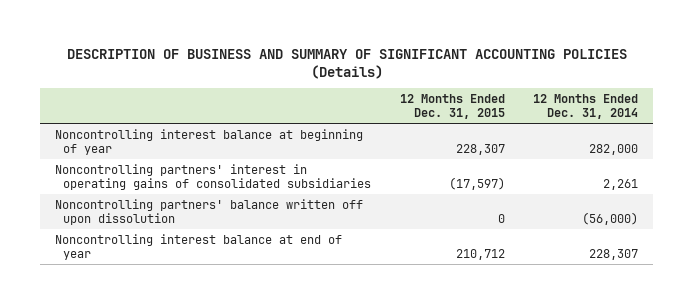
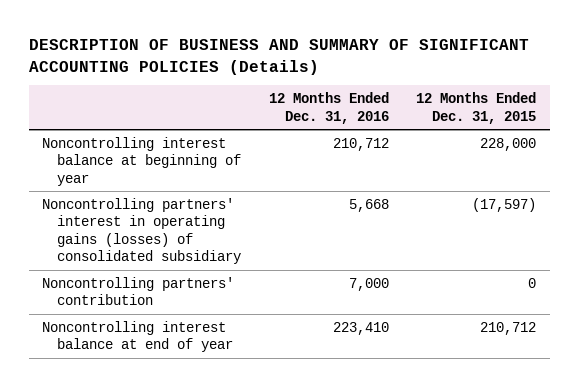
[533,93,639,119] 12 Months Ended Dec. 31, 2014 -> none
none -> [268,91,389,124] 12 Months Ended Dec. 31, 2016
[54,198,363,225] Noncontrolling partners' balance written off upon dissolution -> none
[455,143,505,155] 228,307 -> [480,137,537,151] 228,000
[54,163,372,190] Noncontrolling partners' interest in operating gains of consolidated subsidiaries -> [42,197,242,265] Noncontrolling partners' interest in operating gains (losses) of consolidated subsidiary
none -> [42,276,235,306] Noncontrolling partners' contribution

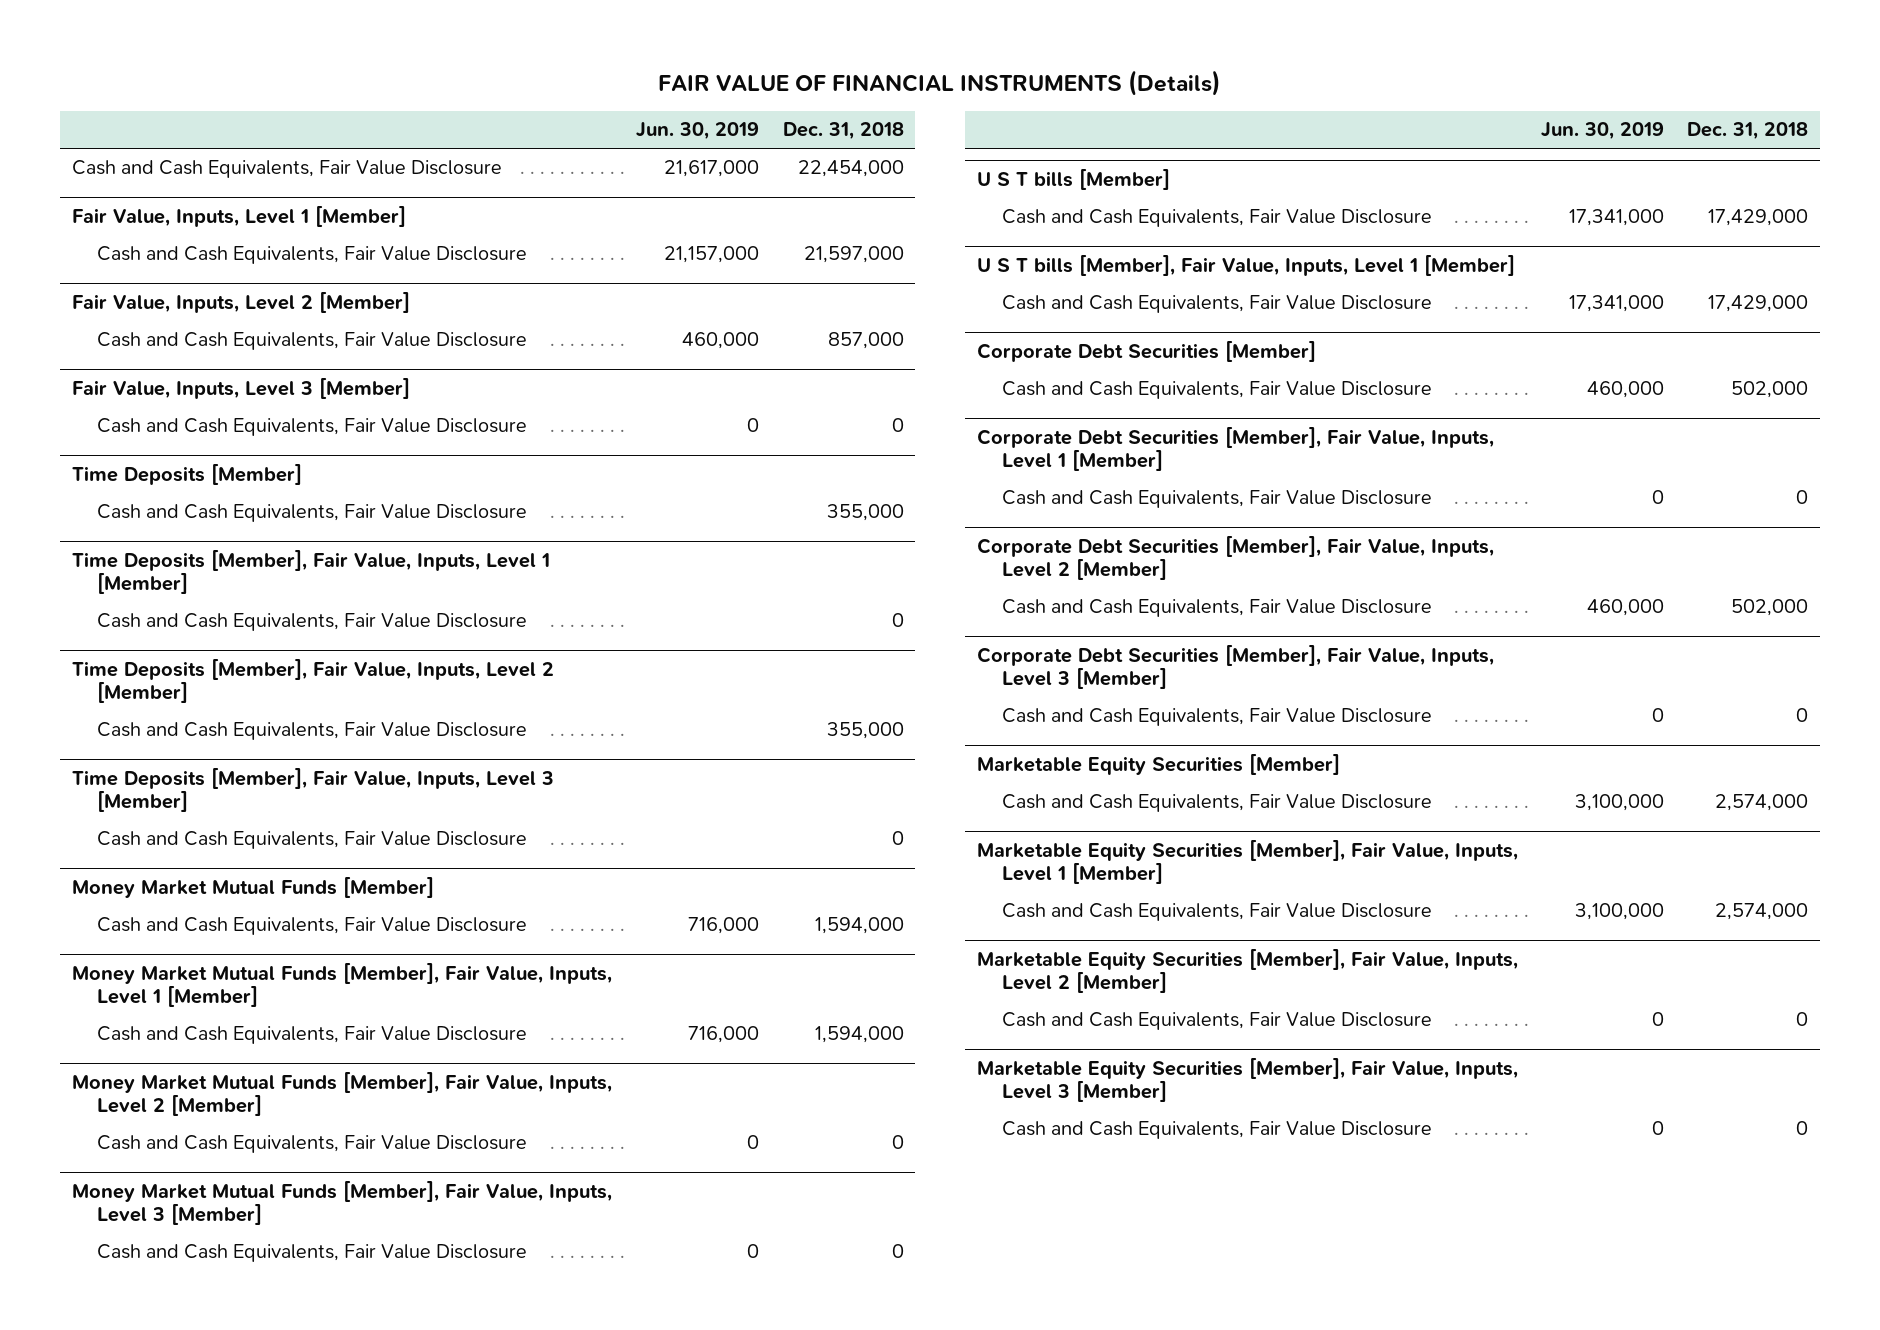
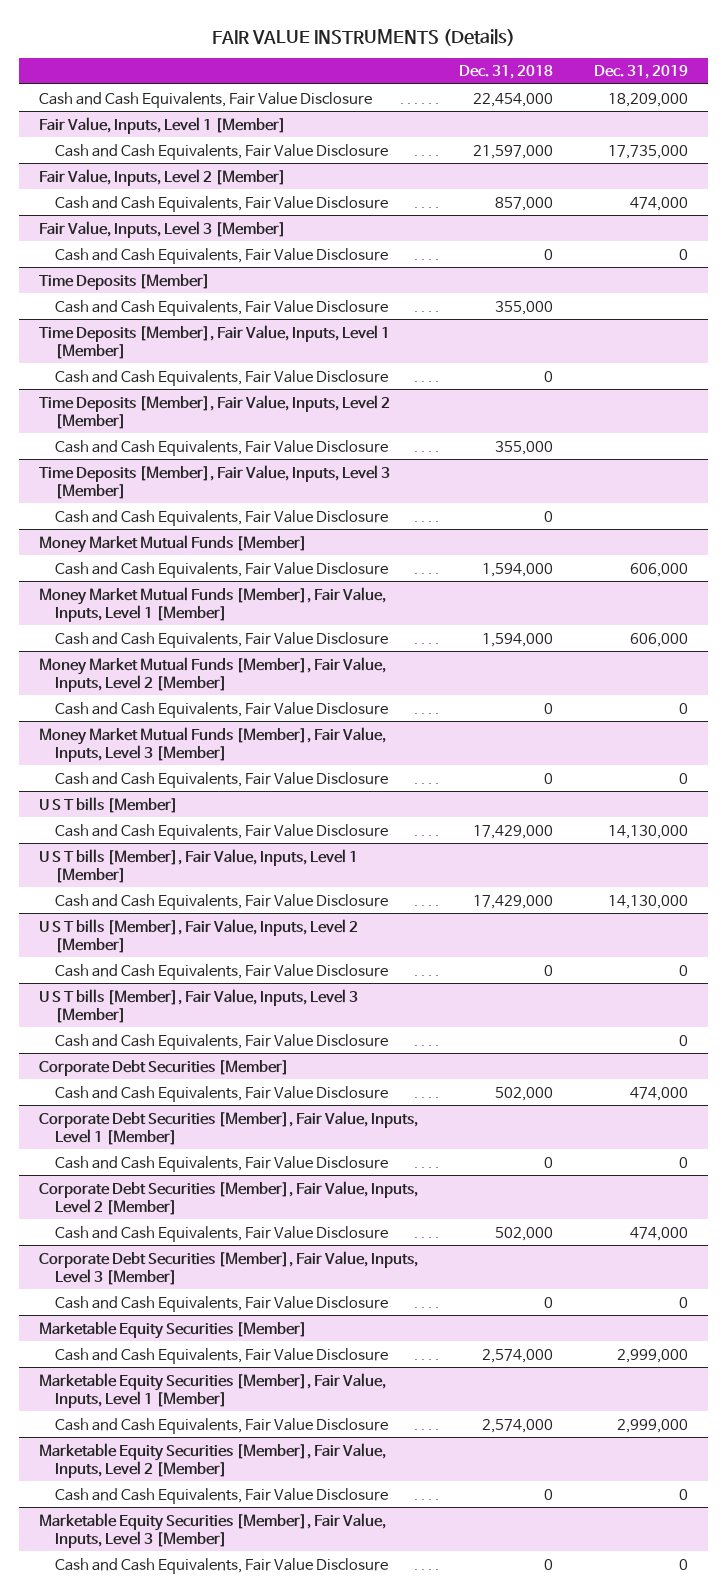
[658,70,1222,97] FAIR VALUE OF FINANCIAL INSTRUMENTS (Details) -> [212,28,516,46] FAIR VALUE INSTRUMENTS (Details)
[636,122,760,141] Jun. 30, 2019 -> none
none -> [593,65,688,80] Dec. 31, 2019
none -> [39,918,359,953] U S T bills [Member], Fair Value, Inputs, Level 2 [Member]
none -> [55,963,389,980] Cash and Cash Equivalents, Fair Value Disclosure
none -> [39,988,359,1023] U S T bills [Member], Fair Value, Inputs, Level 3 [Member]
none -> [55,1033,389,1050] Cash and Cash Equivalents, Fair Value Disclosure

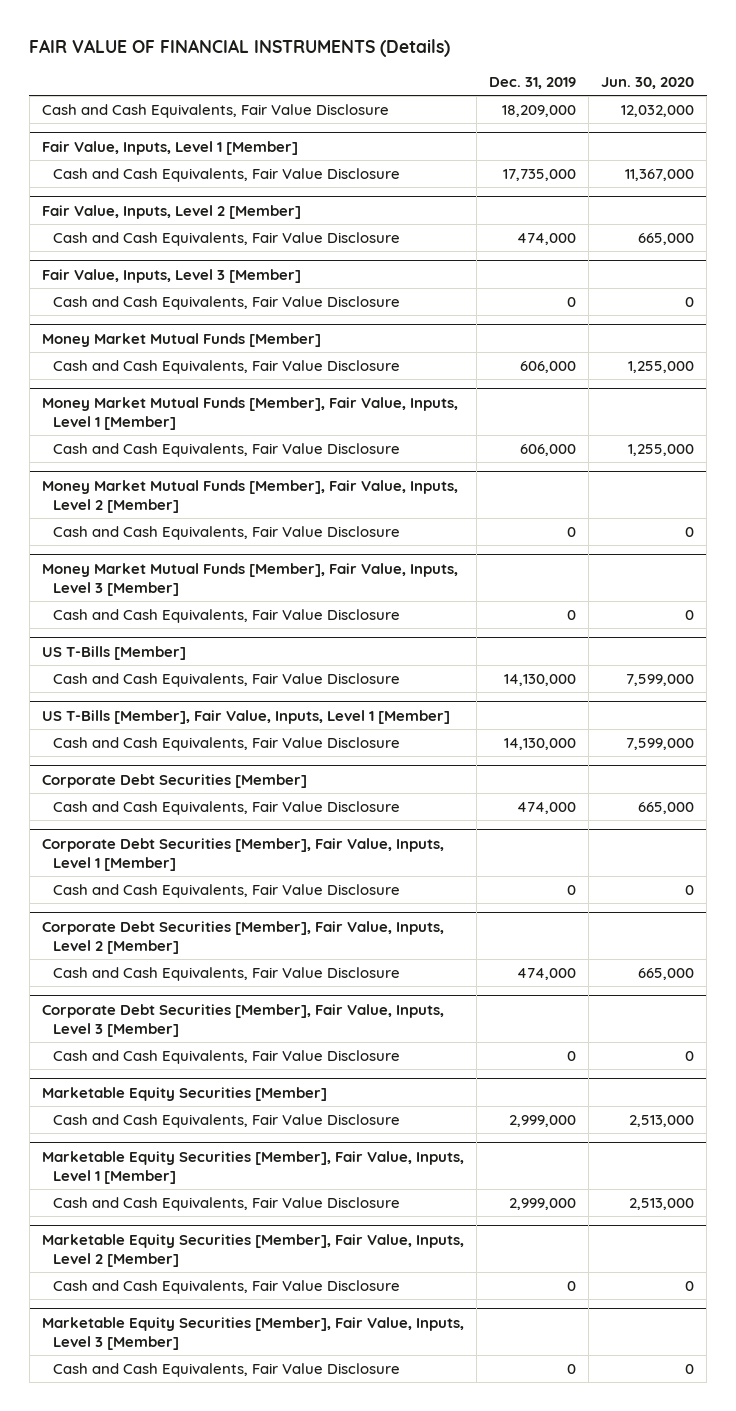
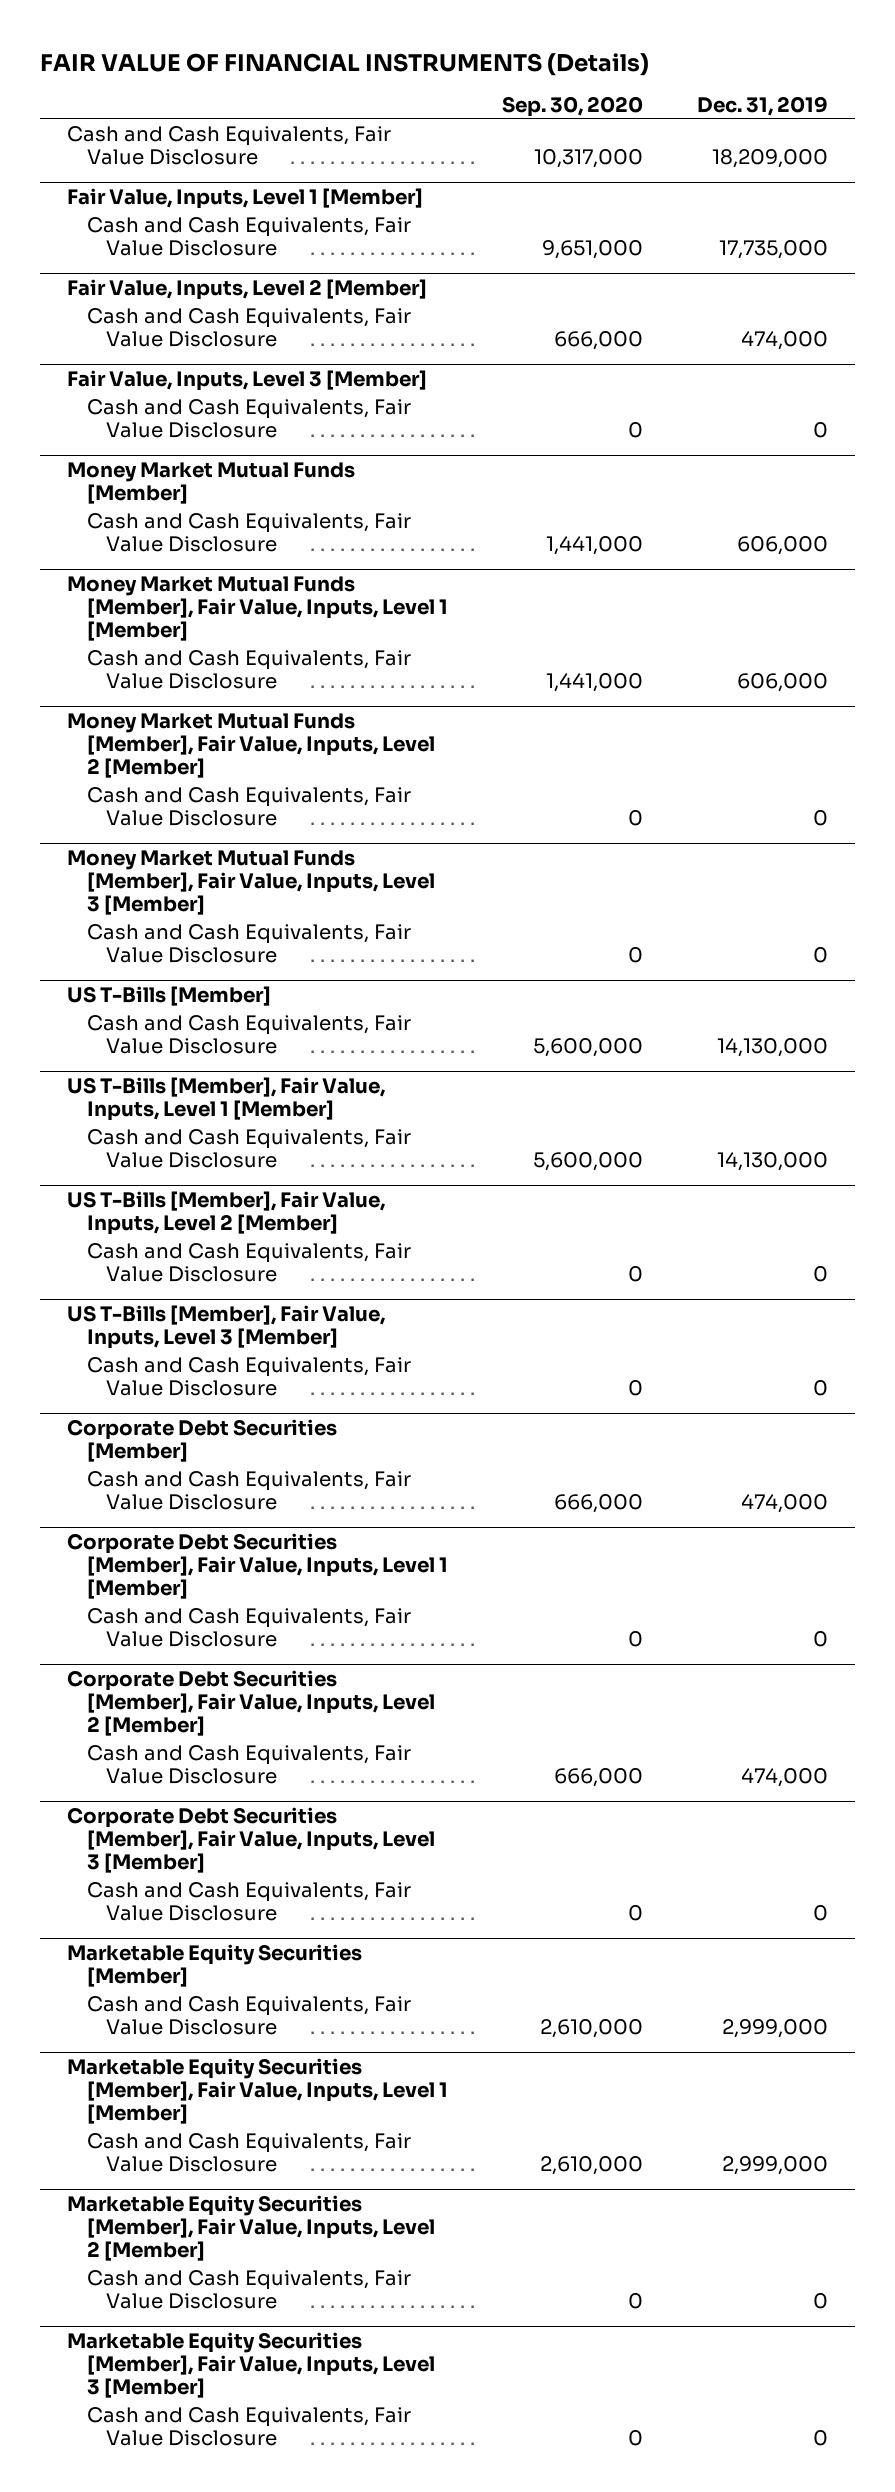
[601,76,695,89] Jun. 30, 2020 -> none
none -> [501,95,643,117] Sep. 30, 2020
none -> [66,1190,385,1235] US T-Bills [Member], Fair Value, Inputs, Level 2 [Member]
none -> [86,1243,411,1283] Cash and Cash Equivalents, Fair Value Disclosure
none -> [66,1304,385,1349] US T-Bills [Member], Fair Value, Inputs, Level 3 [Member]
none -> [86,1357,411,1397] Cash and Cash Equivalents, Fair Value Disclosure

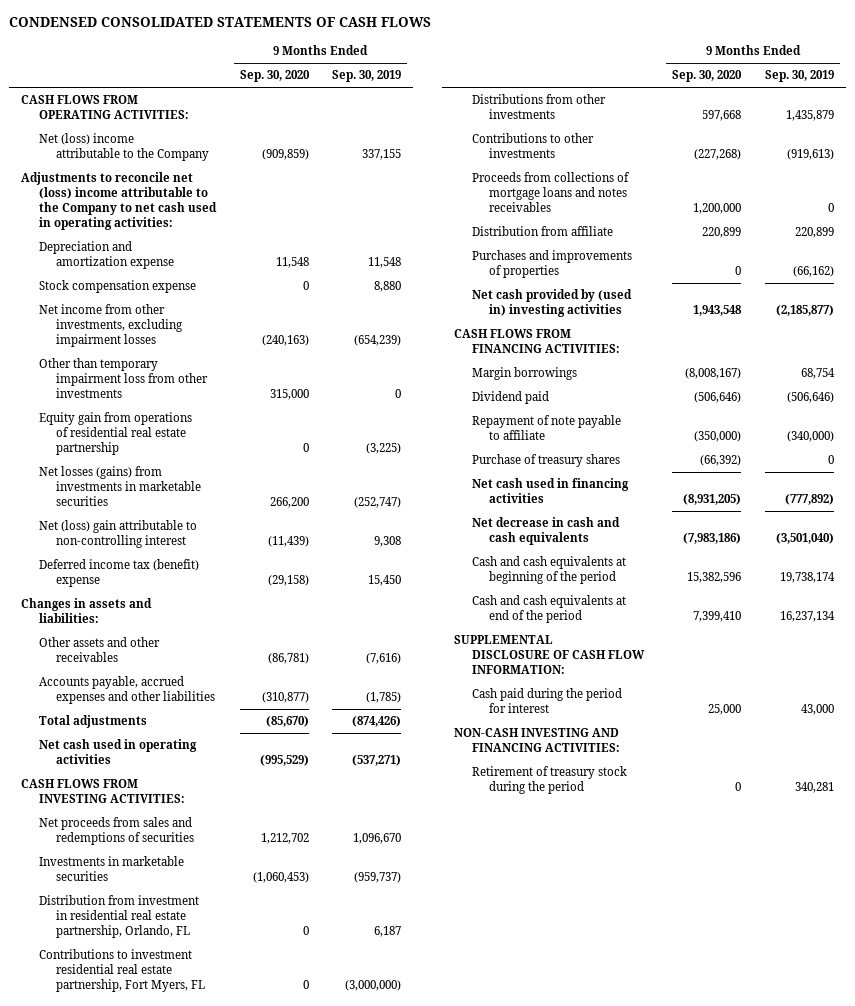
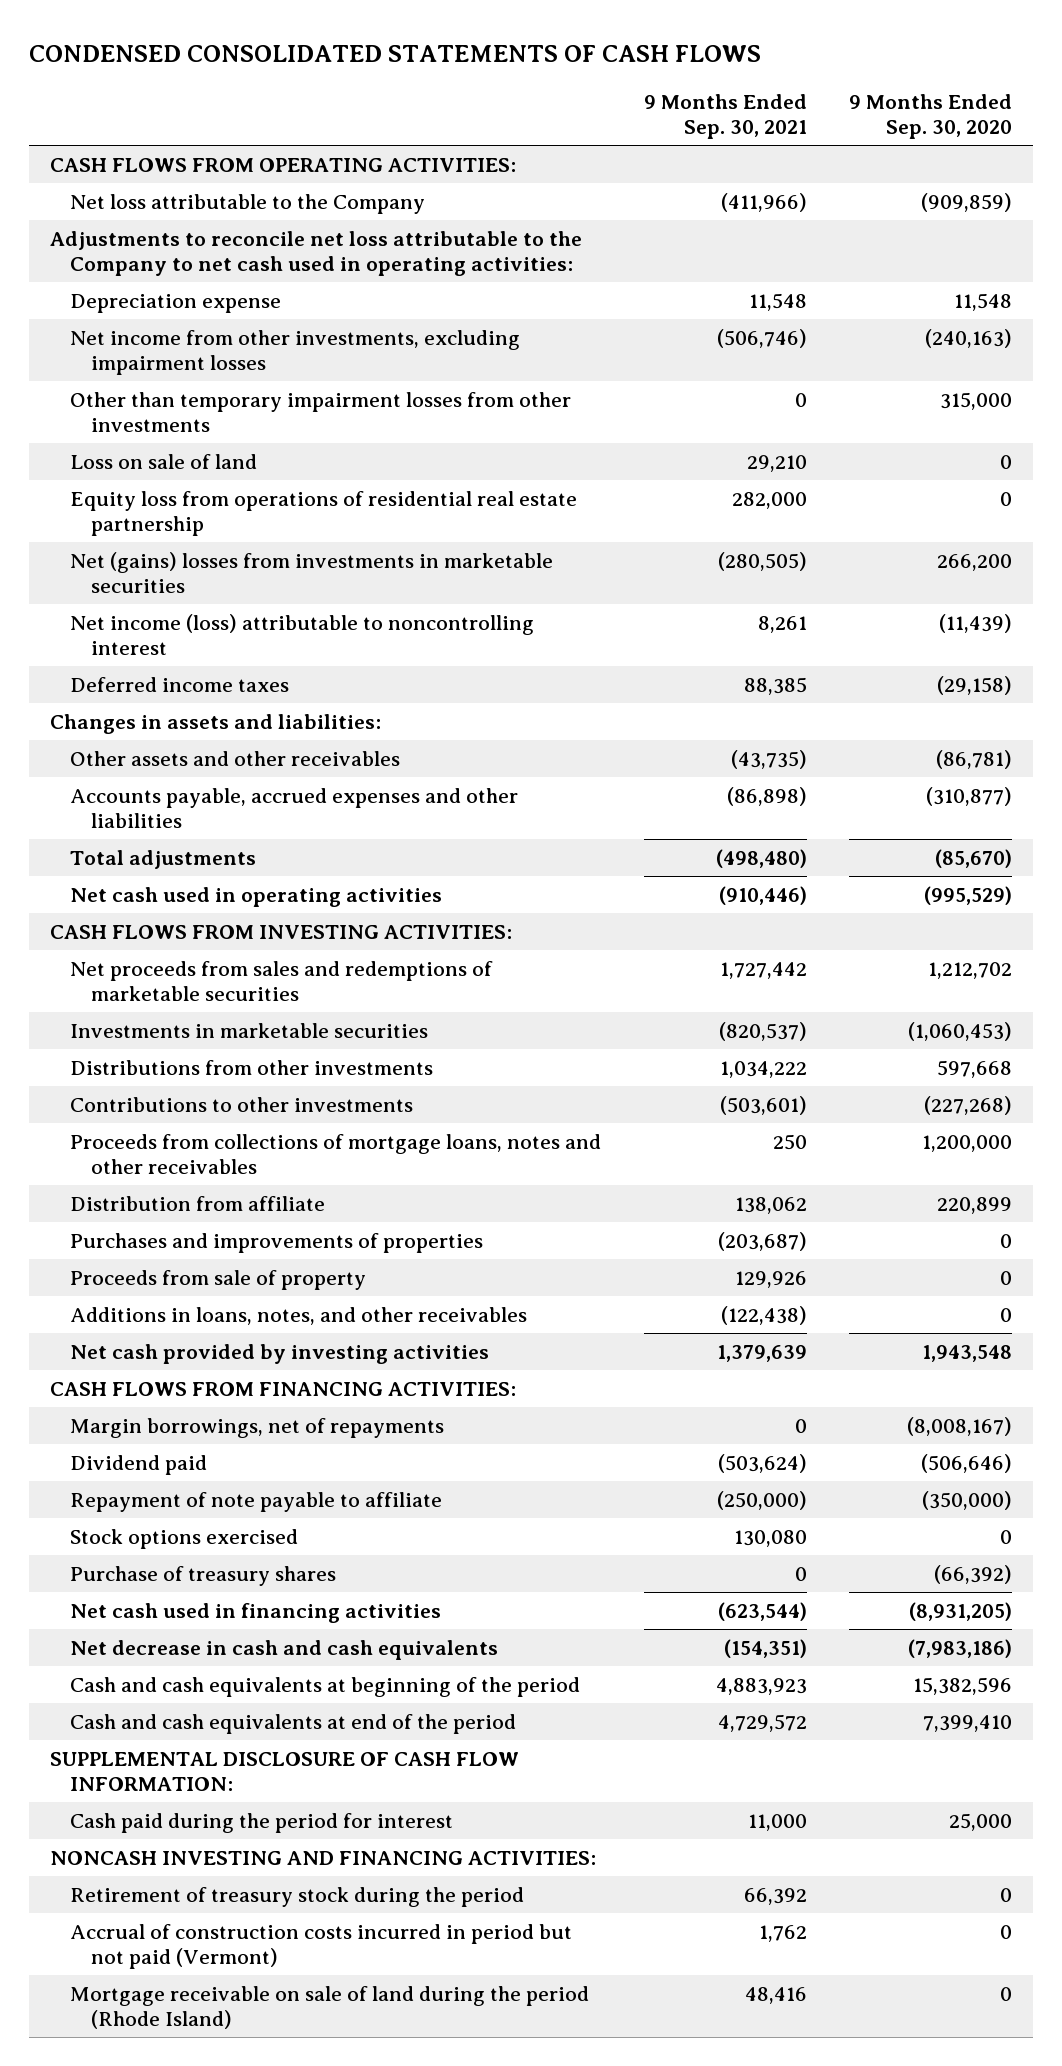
[332,70,402,83] Sep. 30, 2019 -> none
none -> [643,93,807,140] 9 Months Ended Sep. 30, 2021
[38,280,196,294] Stock compensation expense -> none
[38,133,210,162] Net (loss) income attributable to the Company -> [70,193,426,214] Net loss attributable to the Company
[21,172,217,230] Adjustments to reconcile net (loss) income attributable to the Company to net cash used in operating activities: -> [50,230,583,277] Adjustments to reconcile net loss attributable to the Company to net cash used in operating activities:
[38,241,175,270] Depreciation and amortization expense -> [70,293,282,313] Depreciation expense
[38,358,209,398] Other than temporary impairment loss from other investments -> [70,391,572,433] Other than temporary impairment losses from other investments
none -> [70,453,258,469] Loss on sale of land
[38,412,192,455] Equity gain from operations of residential real estate partnership -> [70,490,578,537] Equity loss from operations of residential real estate partnership
[38,466,202,506] Net losses (gains) from investments in marketable securities -> [70,551,554,594] Net (gains) losses from investments in marketable securities
[38,520,197,549] Net (loss) gain attributable to non-controlling interest -> [70,613,535,656] Net income (loss) attributable to noncontrolling interest
[38,559,199,588] Deferred income tax (benefit) expense -> [70,676,290,692] Deferred income taxes
[38,817,195,846] Net proceeds from sales and redemptions of securities -> [70,960,494,1002] Net proceeds from sales and redemptions of marketable securities
[38,895,199,938] Distribution from investment in residential real estate partnership, Orlando, FL -> none
[38,949,206,992] Contributions to investment residential real estate partnership, Fort Myers, FL -> none
[471,172,630,212] Proceeds from collections of mortgage loans and notes receivables -> [70,1133,602,1175] Proceeds from collections of mortgage loans, notes and other receivables
none -> [70,1269,367,1290] Proceeds from sale of property
none -> [70,1306,528,1325] Additions in loans, notes, and other receivables
[471,289,632,318] Net cash provided by (used in) investing activities -> [70,1343,490,1364] Net cash provided by investing activities
[471,367,577,381] Margin borrowings -> [70,1417,445,1438] Margin borrowings, net of repayments
none -> [70,1528,299,1549] Stock options exercised
[454,728,620,753] NON-CASH INVESTING AND FINANCING ACTIVITIES: -> [50,1850,597,1865] NONCASH INVESTING AND FINANCING ACTIVITIES:
none -> [70,1923,573,1970] Accrual of construction costs incurred in period but not paid (Vermont)
none -> [70,1985,590,2030] Mortgage receivable on sale of land during the period (Rhode Island)

